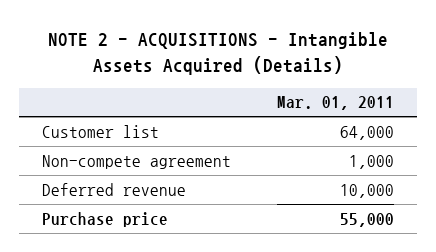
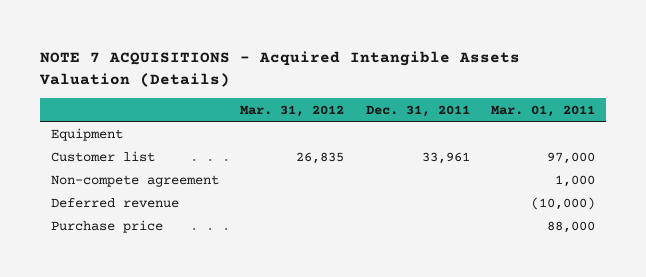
[48,31,389,75] NOTE 2 - ACQUISITIONS - Intangible Assets Acquired (Details) -> [39,51,521,87] NOTE 7 ACQUISITIONS - Acquired Intangible Assets Valuation (Details)
none -> [240,104,345,117] Mar. 31, 2012
none -> [365,104,470,117] Dec. 31, 2011
none -> [51,127,124,141] Equipment
[340,125,395,140] 64,000 -> [547,151,596,164] 97,000
[340,183,395,198] 10,000 -> [531,196,596,210] (10,000)
[340,212,395,227] 55,000 -> [547,220,596,233] 88,000

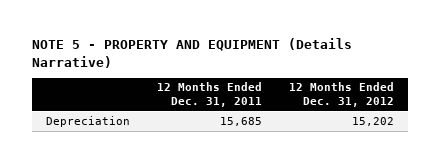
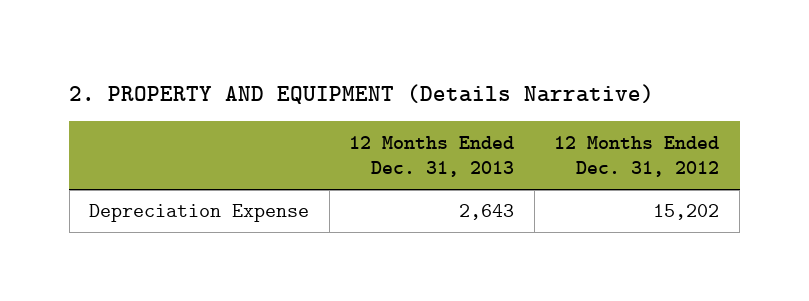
[31,38,352,68] NOTE 5 - PROPERTY AND EQUIPMENT (Details Narrative) -> [69,83,655,104] 2. PROPERTY AND EQUIPMENT (Details Narrative)
[156,82,262,108] 12 Months Ended Dec. 31, 2011 -> none
none -> [349,135,515,178] 12 Months Ended Dec. 31, 2013
[45,116,130,128] Depreciation -> [89,204,310,223] Depreciation Expense

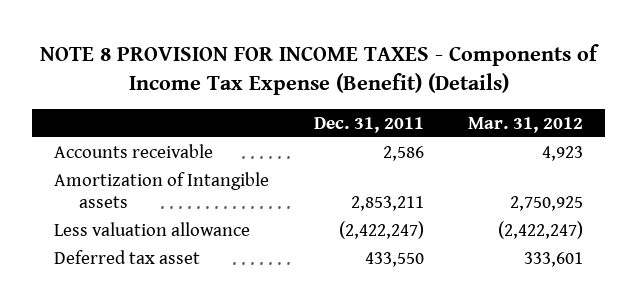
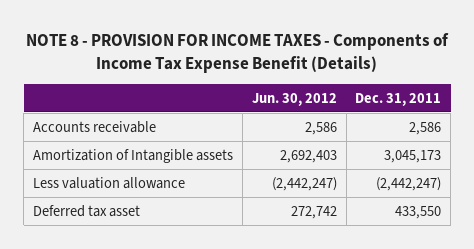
[39,44,599,96] NOTE 8 PROVISION FOR INCOME TAXES - Components of Income Tax Expense (Benefit) (Details) -> [26,33,450,74] NOTE 8 - PROVISION FOR INCOME TAXES - Components of Income Tax Expense Benefit (Details)
[467,116,583,133] Mar. 31, 2012 -> none
none -> [251,92,337,106] Jun. 30, 2012
[350,196,424,212] 2,853,211 -> [384,149,442,163] 3,045,173
[338,220,424,239] (2,422,247) -> [376,176,442,191] (2,442,247)

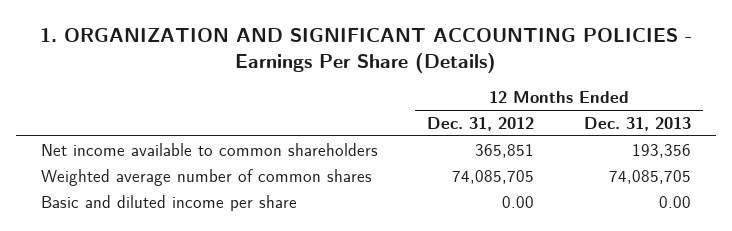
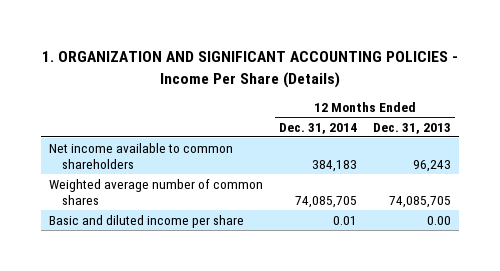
[39,27,692,73] 1. ORGANIZATION AND SIGNIFICANT ACCOUNTING POLICIES - Earnings Per Share (Details) -> [42,51,459,88] 1. ORGANIZATION AND SIGNIFICANT ACCOUNTING POLICIES - Income Per Share (Details)
[427,116,535,131] Dec. 31, 2012 -> none
none -> [279,122,358,134] Dec. 31, 2014
[631,143,691,158] 193,356 -> [413,159,452,172] 96,243

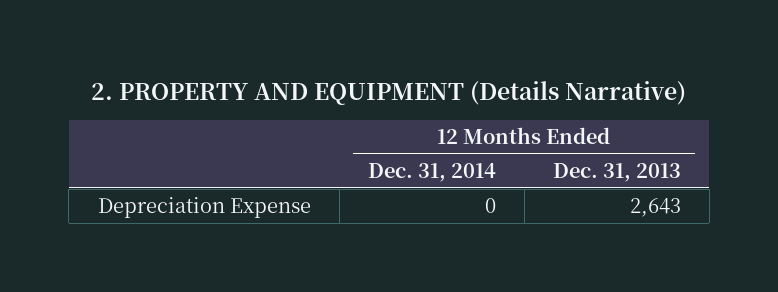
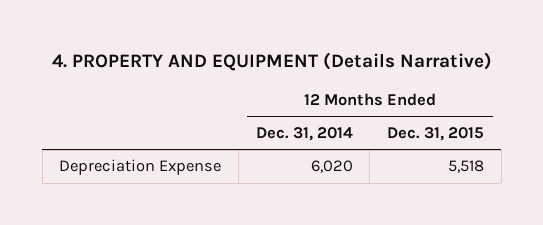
[91,80,687,105] 2. PROPERTY AND EQUIPMENT (Details Narrative) -> [51,52,492,72] 4. PROPERTY AND EQUIPMENT (Details Narrative)
[552,162,681,182] Dec. 31, 2013 -> none
none -> [387,126,485,141] Dec. 31, 2015
[484,198,496,214] 0 -> [310,160,353,174] 6,020

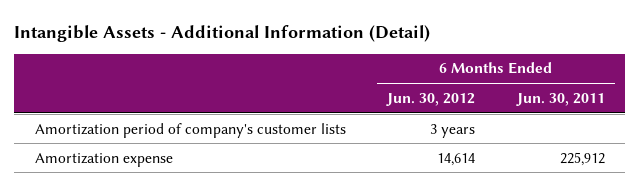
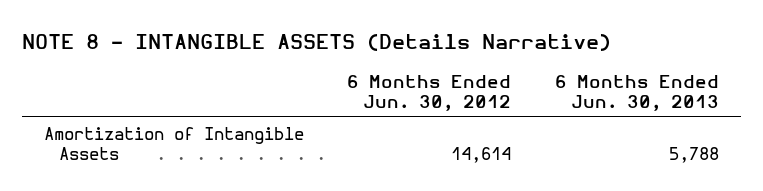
[13,25,430,43] Intangible Assets - Additional Information (Detail) -> [22,33,612,51] NOTE 8 - INTANGIBLE ASSETS (Details Narrative)
[515,92,605,106] Jun. 30, 2011 -> none
none -> [554,74,719,112] 6 Months Ended Jun. 30, 2013
[34,122,346,138] Amortization period of company's customer lists -> none
[34,152,173,167] Amortization expense -> [43,126,304,161] Amortization of Intangible Assets

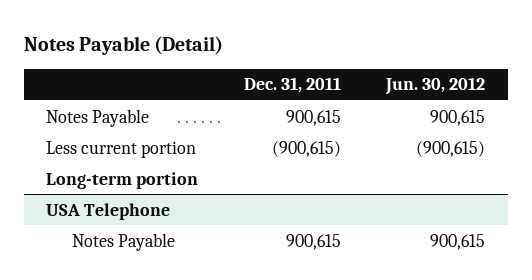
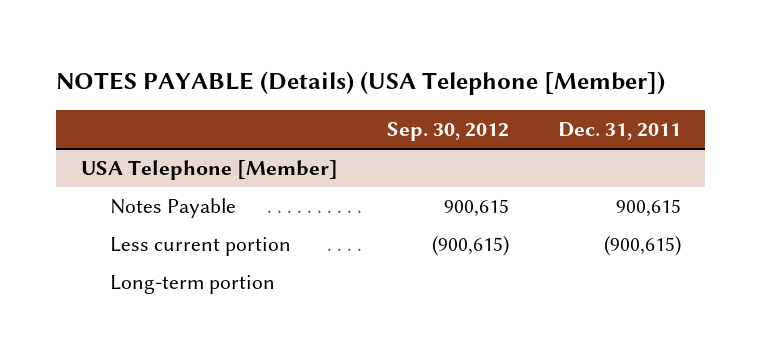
[23,36,223,56] Notes Payable (Detail) -> [56,71,666,96] NOTES PAYABLE (Details) (USA Telephone [Member])
[385,77,486,96] Jun. 30, 2012 -> none
none -> [386,122,509,142] Sep. 30, 2012
none -> [80,159,338,180] USA Telephone [Member]
[46,202,171,220] USA Telephone -> none
[72,232,176,251] Notes Payable -> none

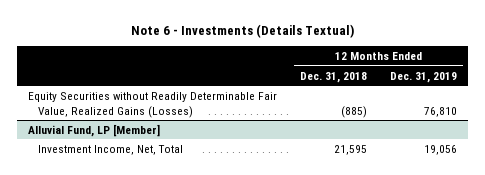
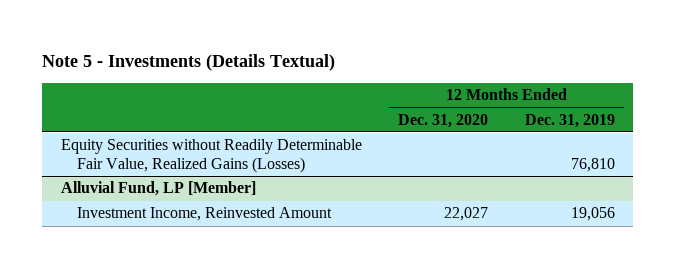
[130,23,354,38] Note 6 - Investments (Details Textual) -> [42,53,336,71] Note 5 - Investments (Details Textual)
[300,71,368,83] Dec. 31, 2018 -> none
none -> [398,113,489,128] Dec. 31, 2020
[37,144,183,155] Investment Income, Net, Total -> [77,207,333,222] Investment Income, Reinvested Amount

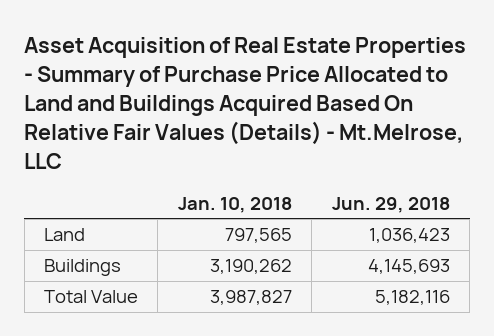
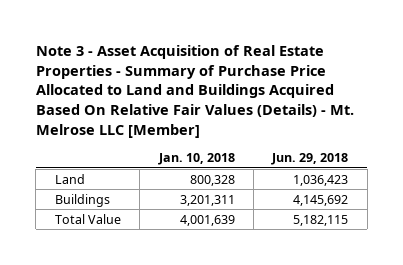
[24,37,467,169] Asset Acquisition of Real Estate Properties - Summary of Purchase Price Allocated to Land and Buildings Acquired Based On Relative Fair Values (Details) - Mt.Melrose, LLC -> [35,44,354,138] Note 3 - Asset Acquisition of Real Estate Properties - Summary of Purchase Price Allocated to Land and Buildings Acquired Based On Relative Fair Values (Details) - Mt. Melrose LLC [Member]
[224,228,292,244] 797,565 -> [189,174,235,186] 800,328
[209,259,292,275] 3,190,262 -> [179,194,235,206] 3,201,311
[367,259,450,275] 4,145,693 -> [293,194,349,206] 4,145,692
[209,290,292,306] 3,987,827 -> [179,214,235,226] 4,001,639
[374,290,450,306] 5,182,116 -> [293,214,349,226] 5,182,115

